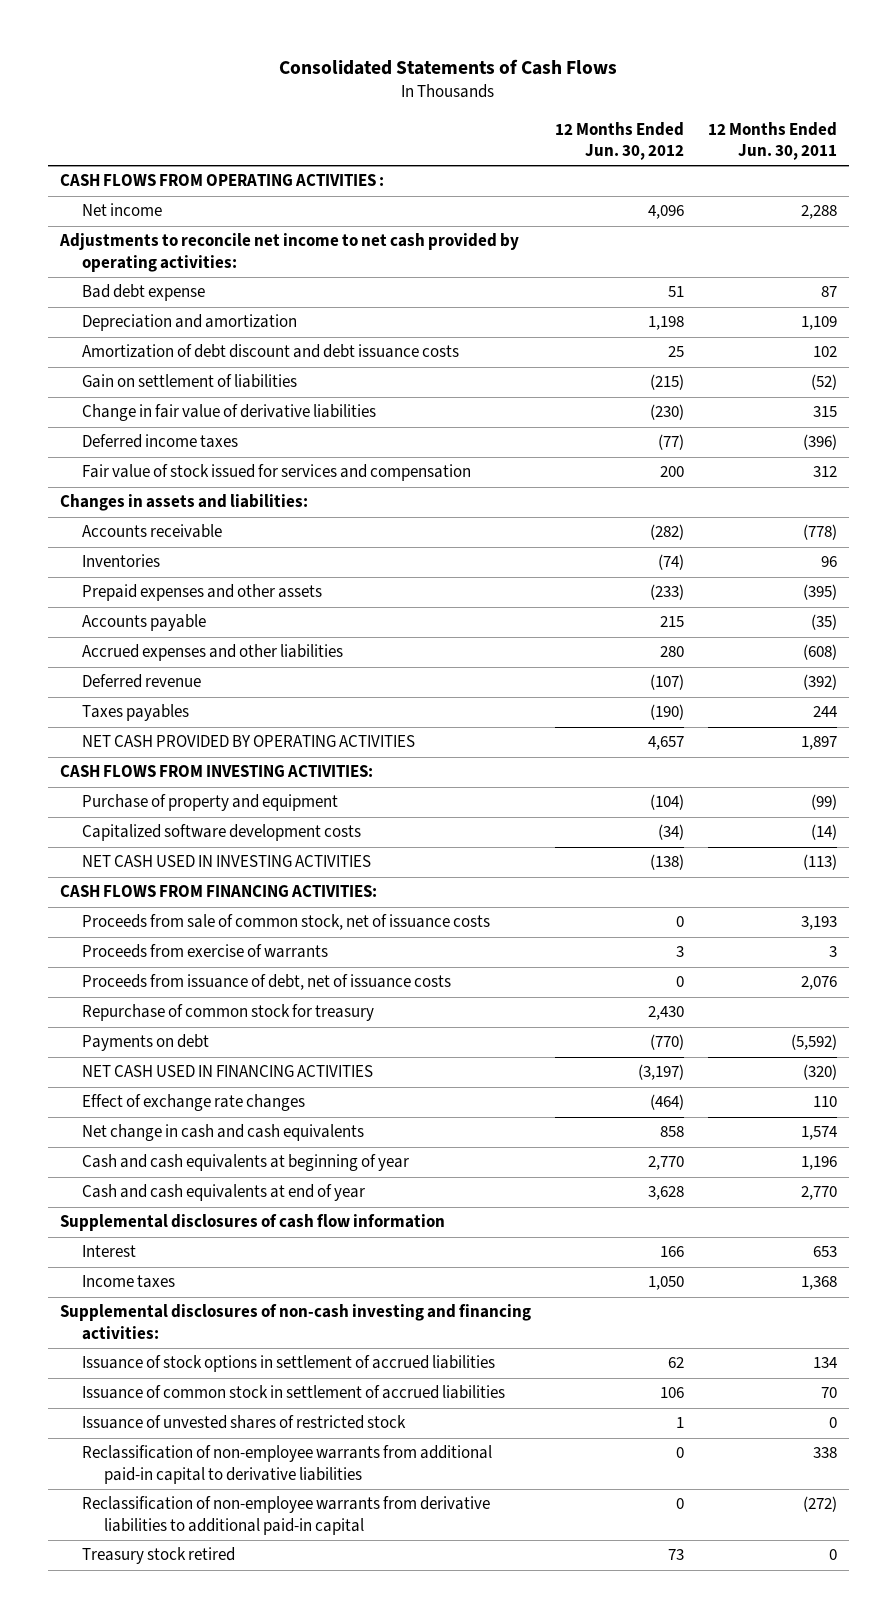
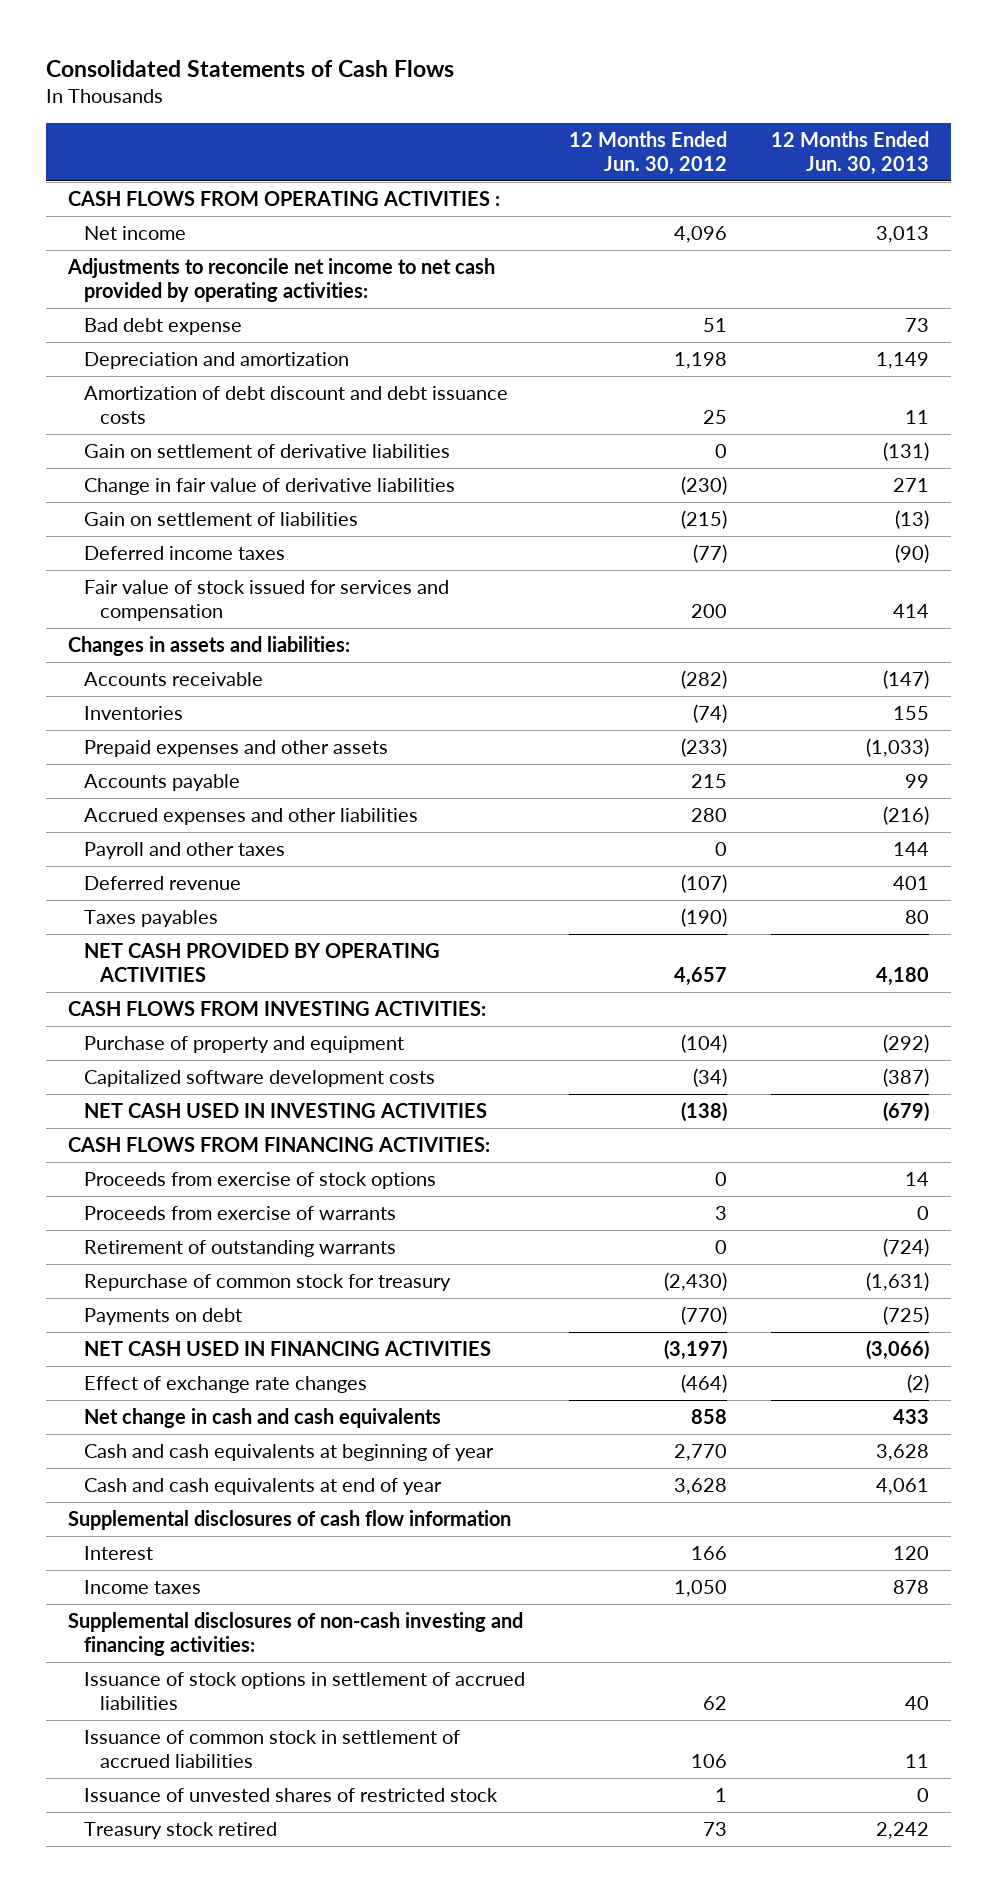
[707,121,837,160] 12 Months Ended Jun. 30, 2011 -> none
none -> [770,130,929,176] 12 Months Ended Jun. 30, 2013
none -> [83,443,450,458] Gain on settlement of derivative liabilities
[81,374,297,389] Gain on settlement of liabilities -> [83,511,358,526] Gain on settlement of liabilities
none -> [83,841,285,859] Payroll and other taxes
[81,914,490,931] Proceeds from sale of common stock, net of issuance costs -> none
none -> [83,1171,436,1189] Proceeds from exercise of stock options
[81,974,451,991] Proceeds from issuance of debt, net of issuance costs -> none
none -> [83,1239,396,1257] Retirement of outstanding warrants
[647,1006,684,1021] 2,430 -> [663,1271,727,1291] (2,430)
[81,1445,492,1484] Reclassification of non-employee warrants from additional paid-in capital to derivative liabilities -> none
[81,1496,490,1535] Reclassification of non-employee warrants from derivative liabilities to additional paid-in capital -> none

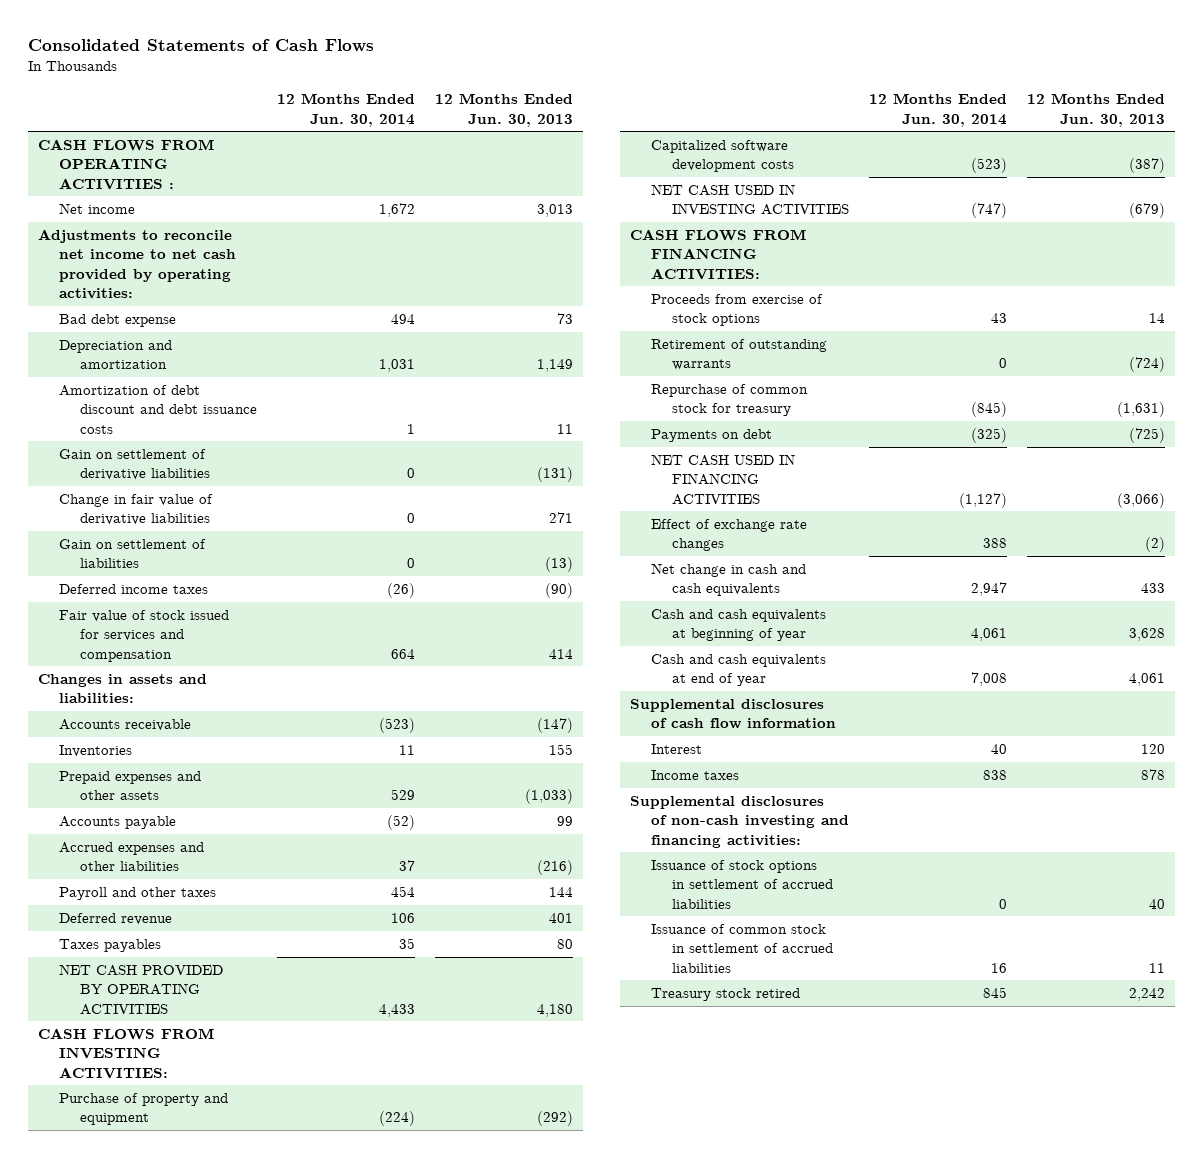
[568,130,727,176] 12 Months Ended Jun. 30, 2012 -> none
none -> [276,93,415,127] 12 Months Ended Jun. 30, 2014
[83,1205,396,1220] Proceeds from exercise of warrants -> none
[83,1787,498,1802] Issuance of unvested shares of restricted stock -> none

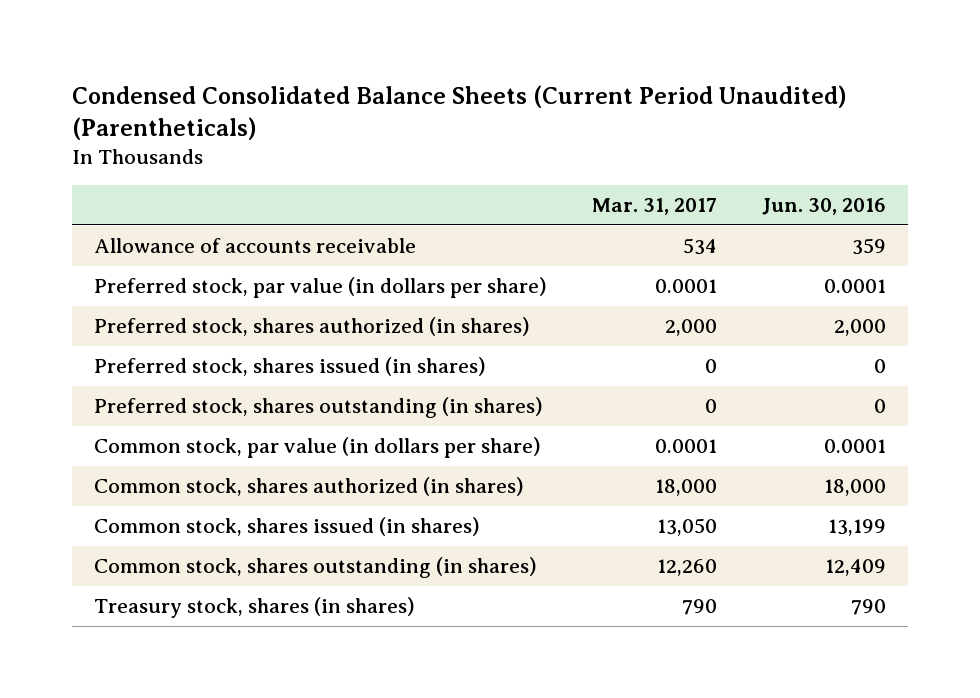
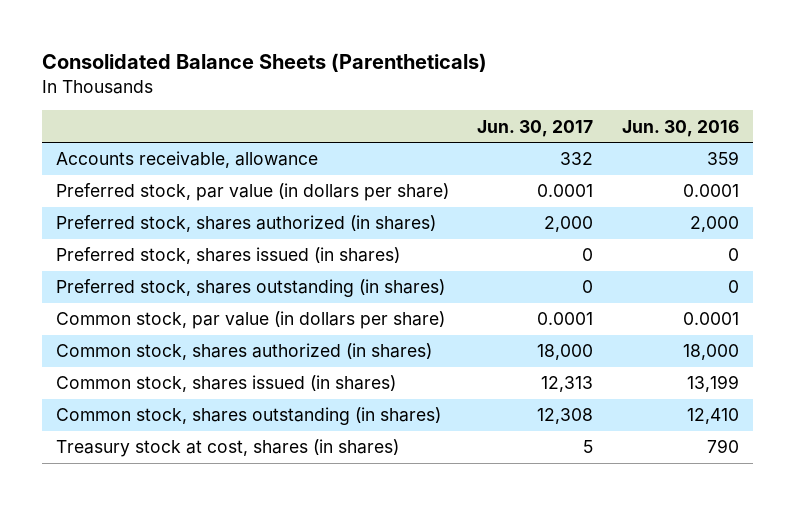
[71,85,847,141] Condensed Consolidated Balance Sheets (Current Period Unaudited) (Parentheticals) -> [41,52,487,72] Consolidated Balance Sheets (Parentheticals)
[591,197,717,215] Mar. 31, 2017 -> none
none -> [477,119,594,137] Jun. 30, 2017
[94,237,417,253] Allowance of accounts receivable -> [55,151,318,169] Accounts receivable, allowance
[824,558,886,576] 12,409 -> [687,408,740,425] 12,410
[94,596,416,618] Treasury stock, shares (in shares) -> [55,439,399,458] Treasury stock at cost, shares (in shares)

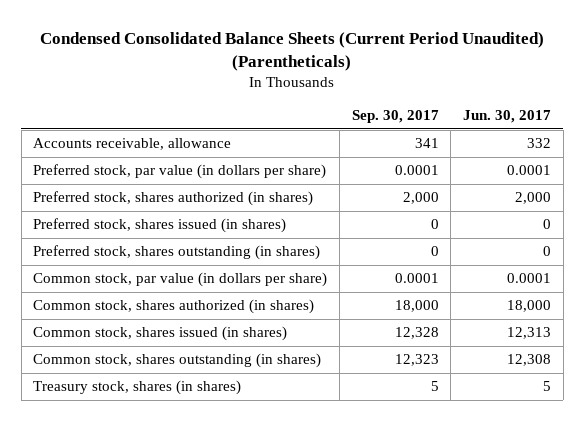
[41,52,487,72] Consolidated Balance Sheets (Parentheticals) -> [40,32,545,72] Condensed Consolidated Balance Sheets (Current Period Unaudited) (Parentheticals)
[622,119,740,137] Jun. 30, 2016 -> none
none -> [351,109,439,123] Sep. 30, 2017
[55,439,399,458] Treasury stock at cost, shares (in shares) -> [33,380,242,396] Treasury stock, shares (in shares)

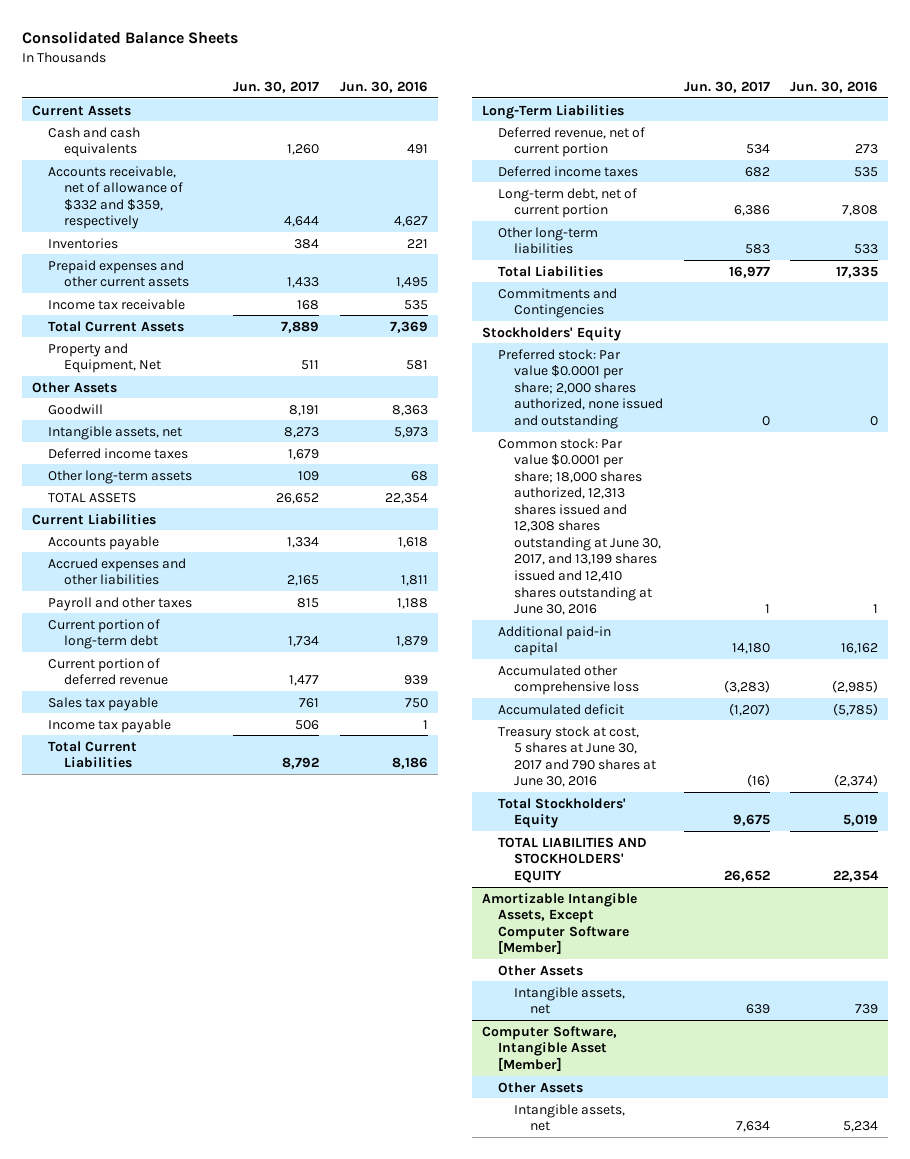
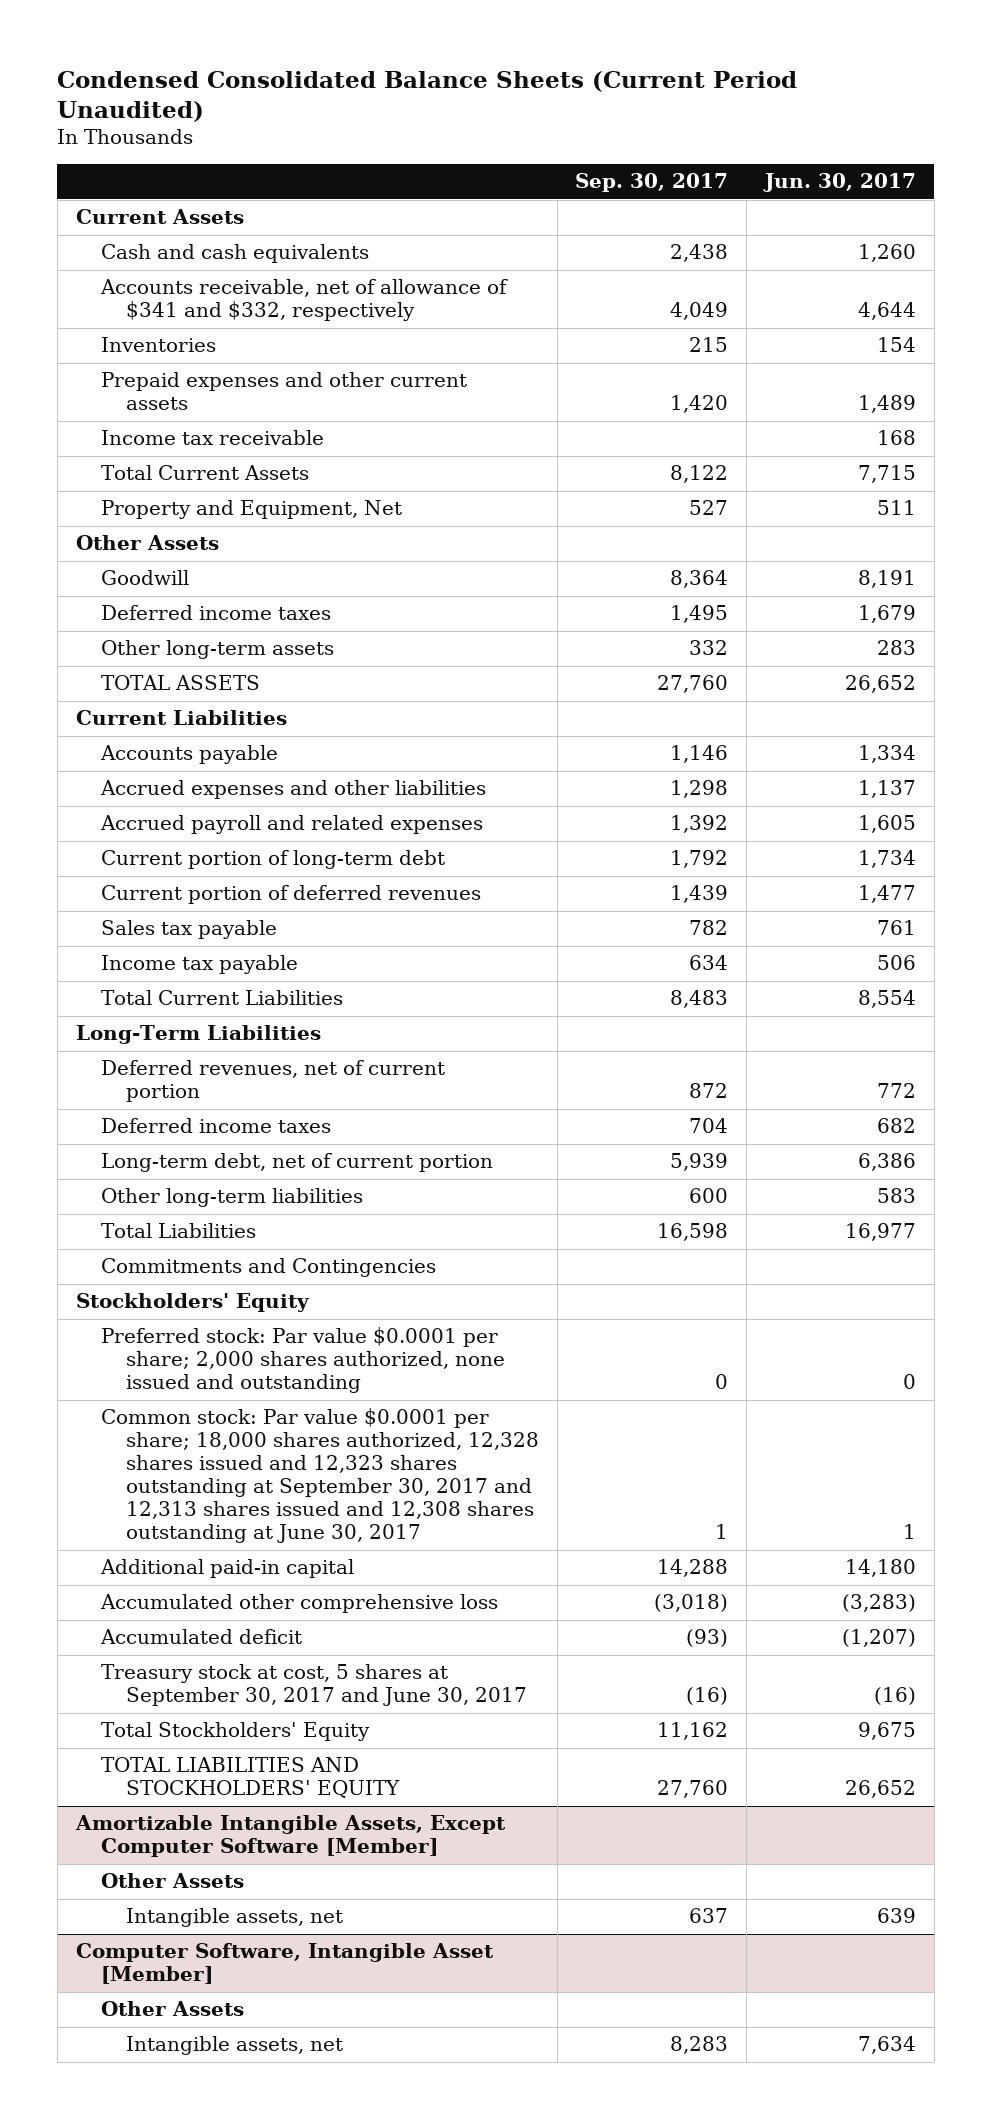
[21,31,238,45] Consolidated Balance Sheets -> [57,70,798,122] Condensed Consolidated Balance Sheets (Current Period Unaudited)
[339,80,428,93] Jun. 30, 2016 -> none
none -> [575,173,729,193] Sep. 30, 2017
[47,165,183,230] Accounts receivable, net of allowance of $332 and $359, respectively -> [99,279,508,322] Accounts receivable, net of allowance of $341 and $332, respectively
[294,238,320,249] 384 -> [876,337,916,353] 154
[287,277,320,289] 1,433 -> [857,395,916,414] 1,489
[281,320,320,333] 7,889 -> [857,465,916,484] 7,715
[47,425,182,440] Intangible assets, net -> none
[298,470,320,481] 109 -> [876,640,916,656] 283
[287,575,320,587] 2,165 -> [857,780,916,799] 1,137
[47,596,192,611] Payroll and other taxes -> [99,815,483,835] Accrued payroll and related expenses
[297,597,320,608] 815 -> [857,815,916,834] 1,605
[47,657,168,686] Current portion of deferred revenue -> [100,885,481,905] Current portion of deferred revenues
[282,757,320,770] 8,792 -> [857,990,916,1009] 8,554
[498,126,646,158] Deferred revenue, net of current portion -> [100,1060,445,1103] Deferred revenues, net of current portion
[745,144,770,155] 534 -> [876,1083,916,1099] 772
[498,437,662,616] Common stock: Par value $0.0001 per share; 18,000 shares authorized, 12,313 shares issued and 12,308 shares outstanding at June 30, 2017, and 13,199 shares issued and 12,410 shares outstanding at June 30, 2016 -> [100,1408,540,1544] Common stock: Par value $0.0001 per share; 18,000 shares authorized, 12,328 shares issued and 12,323 shares outstanding at September 30, 2017 and 12,313 shares issued and 12,308 shares outstanding at June 30, 2017
[498,725,657,788] Treasury stock at cost, 5 shares at June 30, 2017 and 790 shares at June 30, 2016 -> [100,1664,528,1707] Treasury stock at cost, 5 shares at September 30, 2017 and June 30, 2017

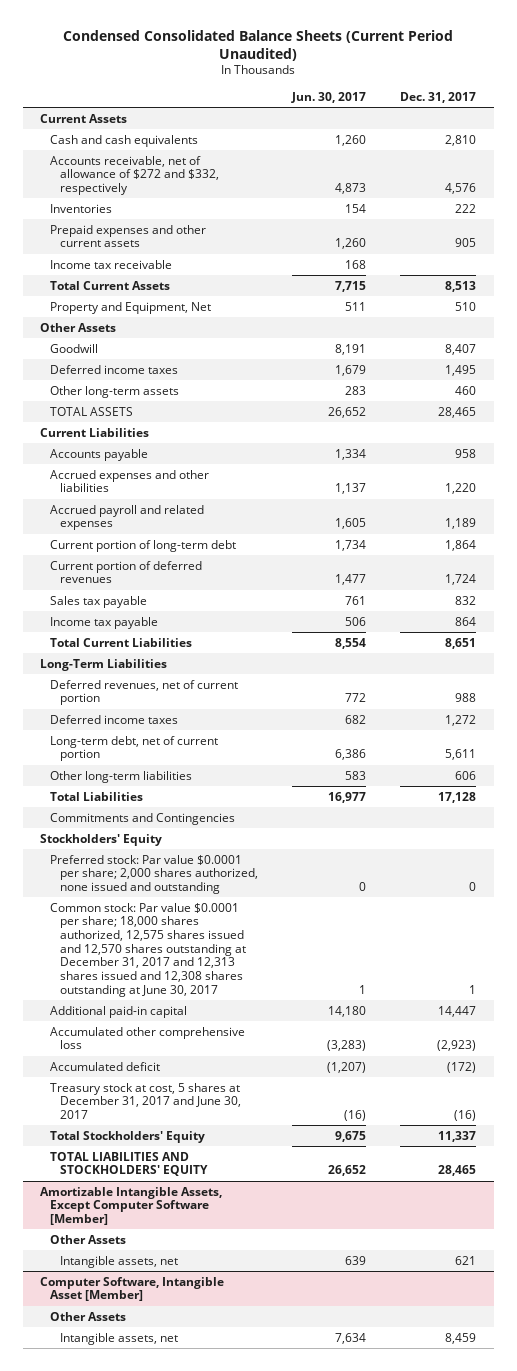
[575,173,729,193] Sep. 30, 2017 -> none
none -> [400,91,477,103] Dec. 31, 2017
[99,279,508,322] Accounts receivable, net of allowance of $341 and $332, respectively -> [49,155,219,195] Accounts receivable, net of allowance of $272 and $332, respectively
[857,302,916,321] 4,644 -> [335,182,367,194] 4,873
[857,395,916,414] 1,489 -> [335,238,367,250] 1,260
[100,1408,540,1544] Common stock: Par value $0.0001 per share; 18,000 shares authorized, 12,328 shares issued and 12,323 shares outstanding at September 30, 2017 and 12,313 shares issued and 12,308 shares outstanding at June 30, 2017 -> [49,902,246,997] Common stock: Par value $0.0001 per share; 18,000 shares authorized, 12,575 shares issued and 12,570 shares outstanding at December 31, 2017 and 12,313 shares issued and 12,308 shares outstanding at June 30, 2017
[100,1664,528,1707] Treasury stock at cost, 5 shares at September 30, 2017 and June 30, 2017 -> [49,1082,241,1119] Treasury stock at cost, 5 shares at December 31, 2017 and June 30, 2017

